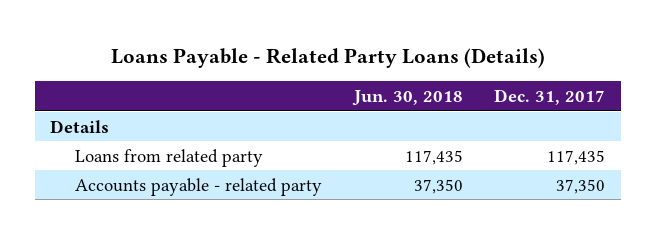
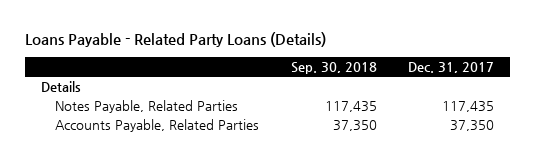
[351,90,463,107] Jun. 30, 2018 -> none
none -> [290,62,377,75] Sep. 30, 2018
[74,148,263,167] Loans from related party -> [55,100,239,114] Notes Payable, Related Parties
[74,177,322,196] Accounts payable - related party -> [55,119,260,133] Accounts Payable, Related Parties

